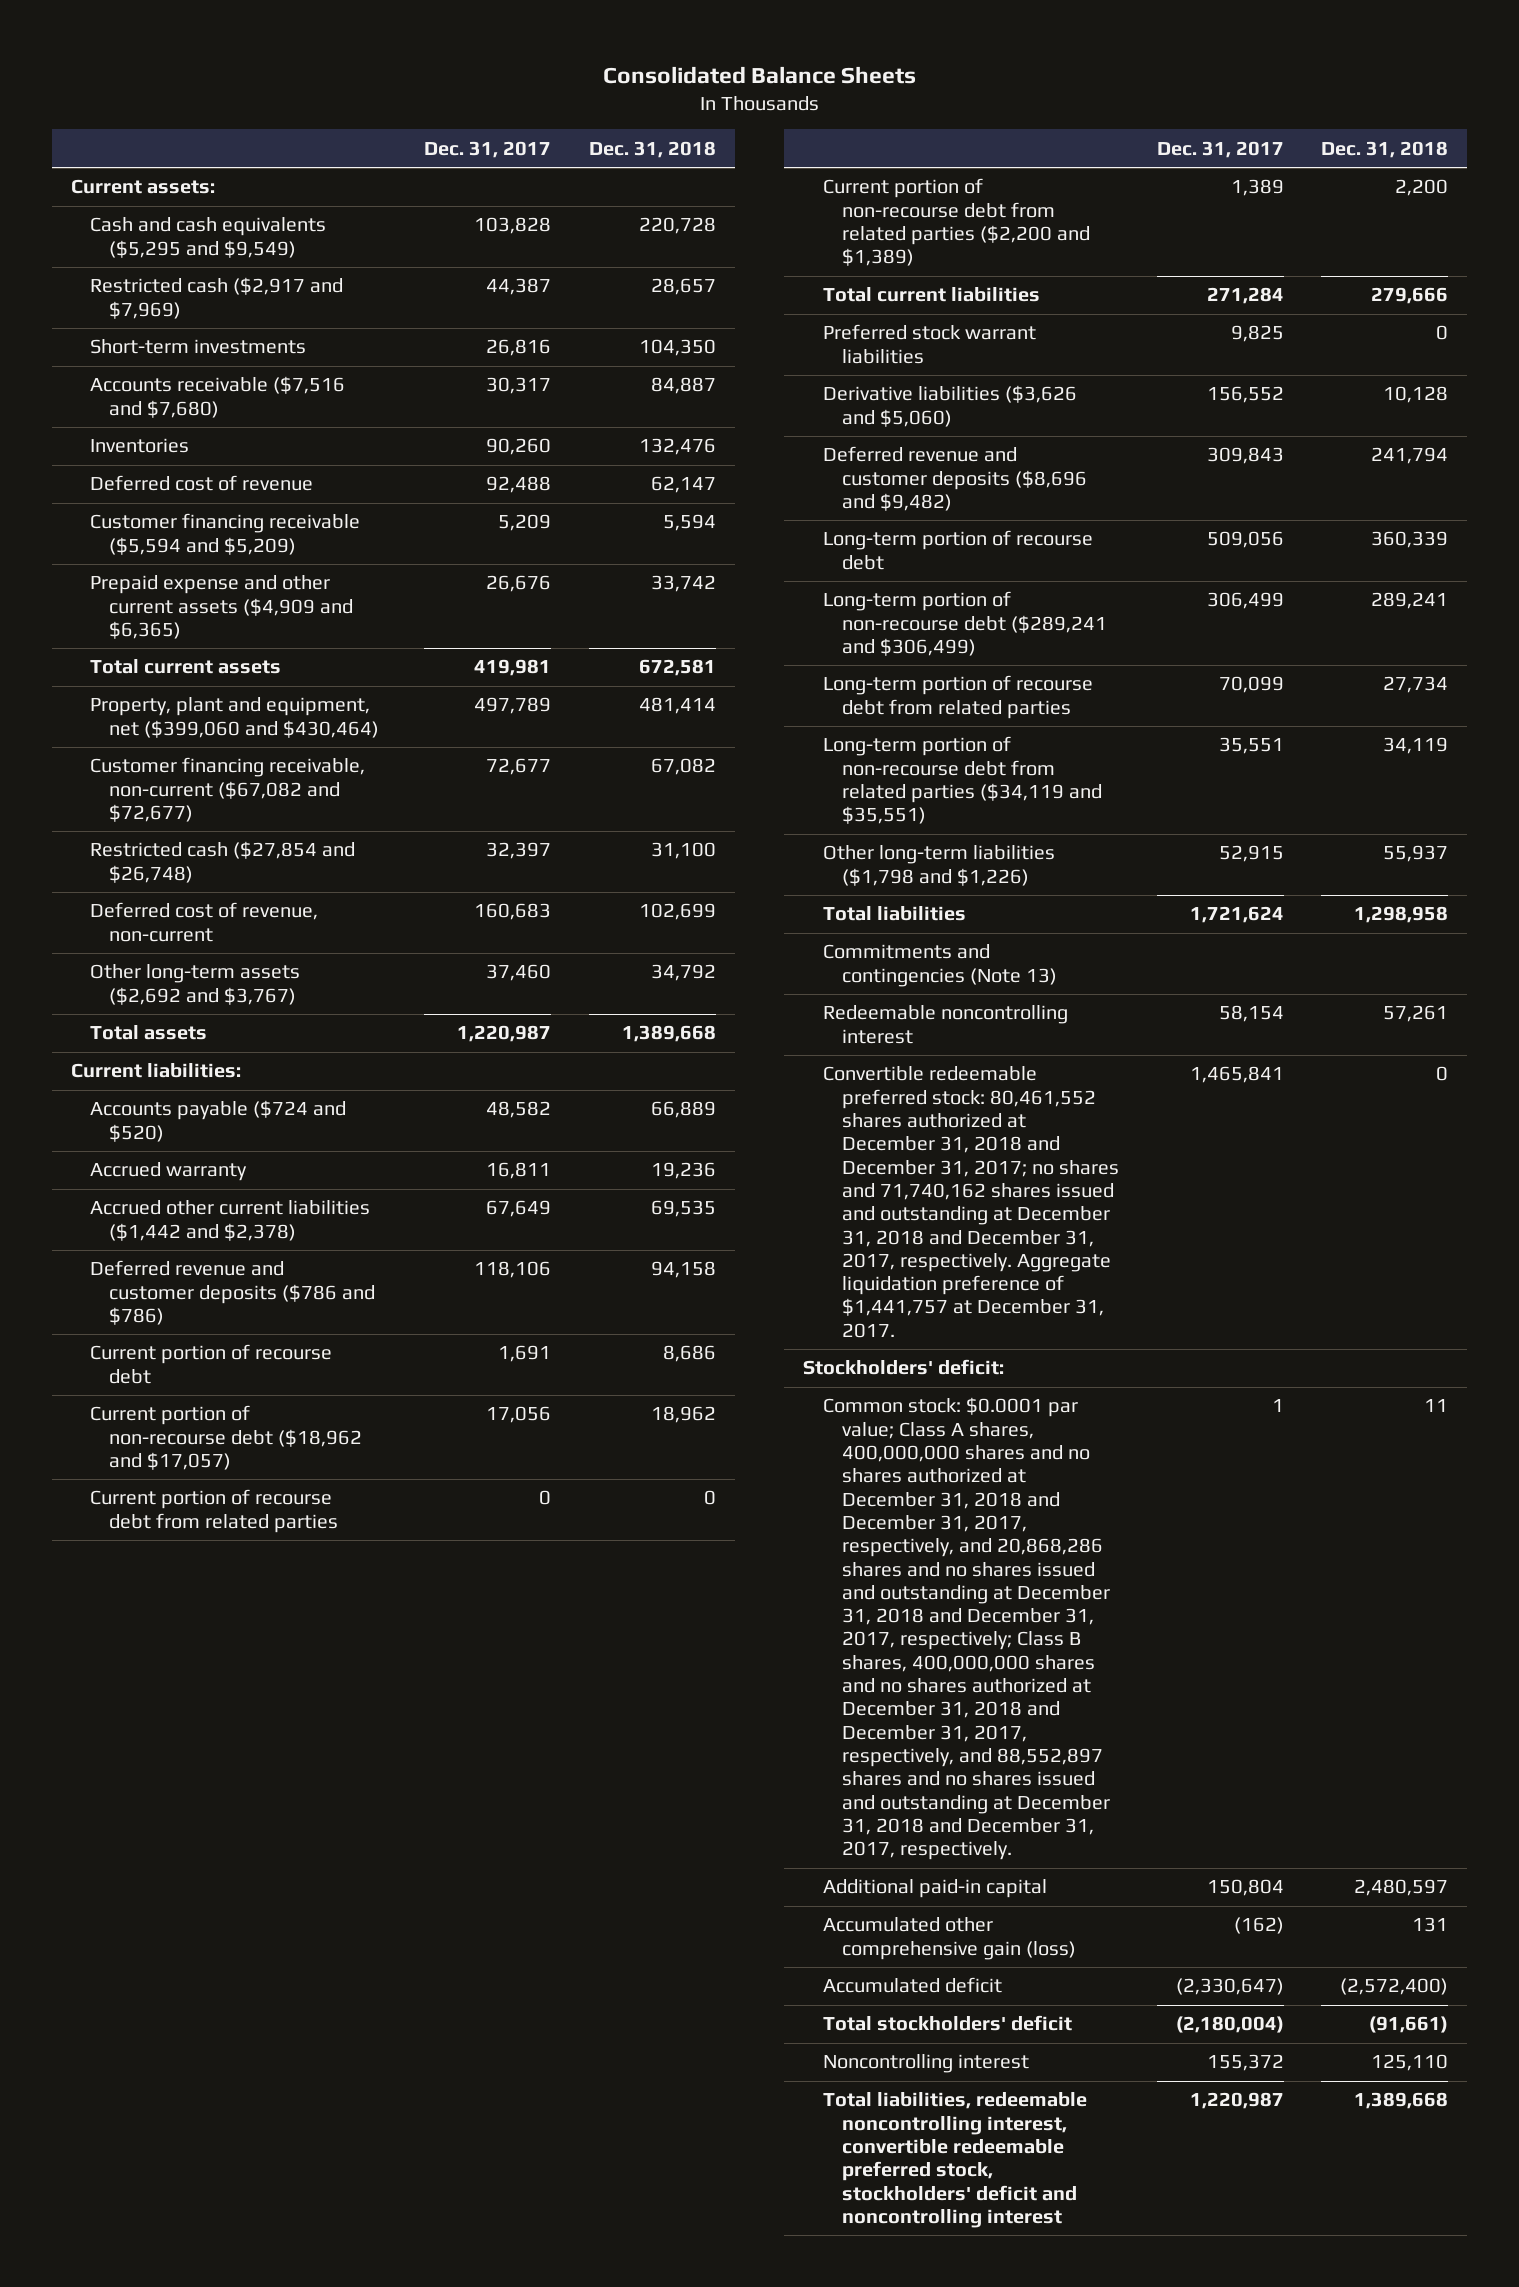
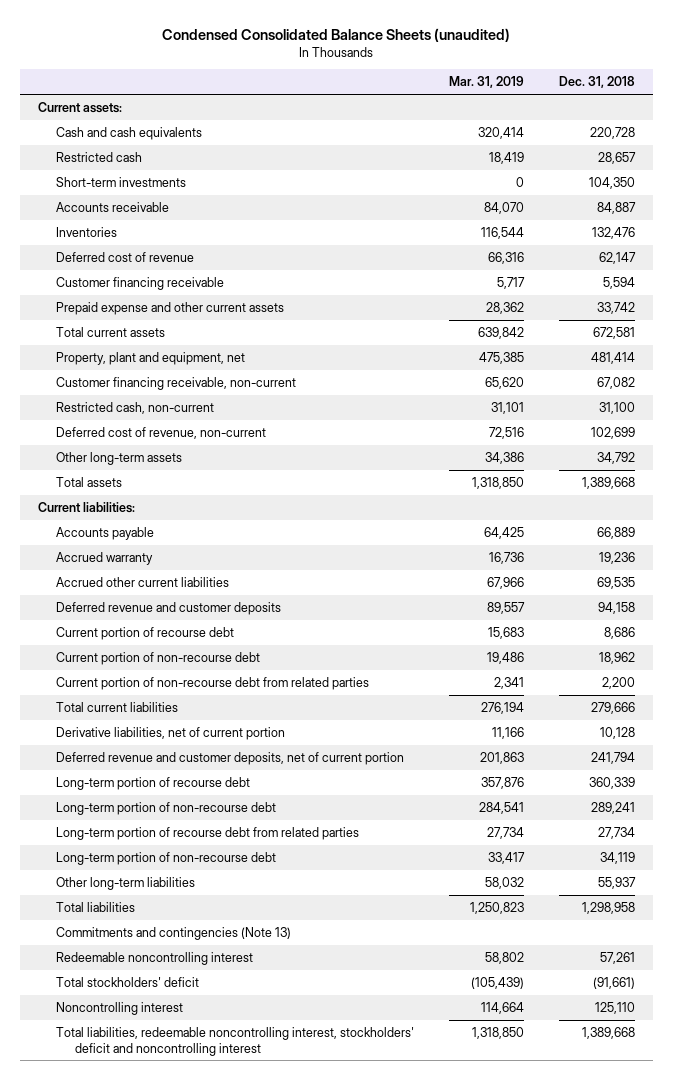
[602,65,916,84] Consolidated Balance Sheets -> [162,27,511,42] Condensed Consolidated Balance Sheets (unaudited)
[423,140,551,158] Dec. 31, 2017 -> none
none -> [449,76,525,89] Mar. 31, 2019
[89,217,326,258] Cash and cash equivalents ($5,295 and $9,549) -> [56,126,203,140] Cash and cash equivalents
[89,277,343,319] Restricted cash ($2,917 and $7,969) -> [56,151,143,162] Restricted cash
[89,376,345,418] Accounts receivable ($7,516 and $7,680) -> [56,201,170,212] Accounts receivable
[89,513,360,555] Customer financing receivable ($5,594 and $5,209) -> [56,276,225,290] Customer financing receivable
[89,575,354,639] Prepaid expense and other current assets ($4,909 and $6,365) -> [56,301,285,315] Prepaid expense and other current assets
[89,697,380,738] Property, plant and equipment, net ($399,060 and $430,464) -> [56,351,246,365] Property, plant and equipment, net
[89,757,365,822] Customer financing receivable, non-current ($67,082 and $72,677) -> [56,376,297,390] Customer financing receivable, non-current
[89,841,355,883] Restricted cash ($27,854 and $26,748) -> [56,401,215,414] Restricted cash, non-current
[89,964,300,1005] Other long-term assets ($2,692 and $3,767) -> [56,451,183,465] Other long-term assets
[89,1100,346,1142] Accounts payable ($724 and $520) -> [56,526,155,540] Accounts payable
[89,1200,370,1241] Accrued other current liabilities ($1,442 and $2,378) -> [56,576,230,587] Accrued other current liabilities
[89,1260,376,1325] Deferred revenue and customer deposits ($786 and $786) -> [56,601,282,615] Deferred revenue and customer deposits
[89,1489,339,1533] Current portion of recourse debt from related parties -> none
[89,1405,363,1470] Current portion of non-recourse debt ($18,962 and $17,057) -> [56,651,261,665] Current portion of non-recourse debt
[822,178,1090,267] Current portion of non-recourse debt from related parties ($2,200 and $1,389) -> [56,676,370,690] Current portion of non-recourse debt from related parties
[822,324,1036,364] Preferred stock warrant liabilities -> none
[822,385,1077,427] Derivative liabilities ($3,626 and $5,060) -> [56,726,286,740] Derivative liabilities, net of current portion
[822,446,1087,511] Deferred revenue and customer deposits ($8,696 and $9,482) -> [56,751,405,765] Deferred revenue and customer deposits, net of current portion
[822,591,1107,656] Long-term portion of non-recourse debt ($289,241 and $306,499) -> [56,801,277,815] Long-term portion of non-recourse debt
[822,736,1102,825] Long-term portion of non-recourse debt from related parties ($34,119 and $35,551) -> [56,851,277,865] Long-term portion of non-recourse debt
[822,845,1055,886] Other long-term liabilities ($1,798 and $1,226) -> [56,876,196,890] Other long-term liabilities
[822,1066,1119,1338] Convertible redeemable preferred stock: 80,461,552 shares authorized at December 31, 2018 and December 31, 2017; no shares and 71,740,162 shares issued and outstanding at December 31, 2018 and December 31, 2017, respectively. Aggregate liquidation preference of $1,441,757 at December 31, 2017. -> none
[803,1359,1005,1376] Stockholders' deficit: -> none
[822,1397,1110,1861] Common stock: $0.0001 par value; Class A shares, 400,000,000 shares and no shares authorized at December 31, 2018 and December 31, 2017, respectively, and 20,868,286 shares and no shares issued and outstanding at December 31, 2018 and December 31, 2017, respectively; Class B shares, 400,000,000 shares and no shares authorized at December 31, 2018 and December 31, 2017, respectively, and 88,552,897 shares and no shares issued and outstanding at December 31, 2018 and December 31, 2017, respectively. -> none
[822,1879,1047,1899] Additional paid-in capital -> none
[822,1917,1076,1960] Accumulated other comprehensive gain (loss) -> none
[822,1977,1002,1994] Accumulated deficit -> none
[822,2092,1087,2228] Total liabilities, redeemable noncontrolling interest, convertible redeemable preferred stock, stockholders' deficit and noncontrolling interest -> [56,1026,415,1056] Total liabilities, redeemable noncontrolling interest, stockholders' deficit and noncontrolling interest

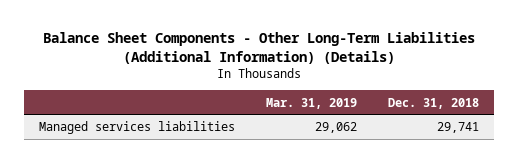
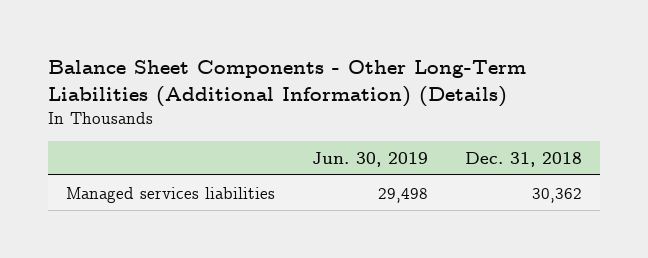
[265,97,357,109] Mar. 31, 2019 -> none
none -> [311,151,428,167] Jun. 30, 2019
[436,122,479,134] 29,741 -> [531,187,582,203] 30,362

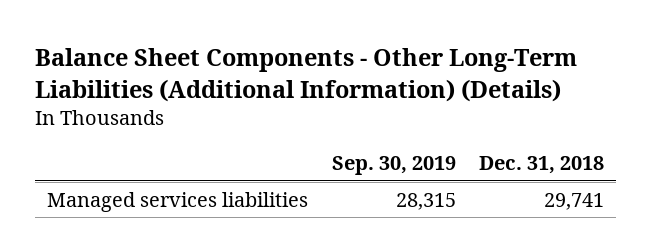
[311,151,428,167] Jun. 30, 2019 -> none
none -> [331,156,456,176] Sep. 30, 2019
[531,187,582,203] 30,362 -> [544,192,605,210] 29,741

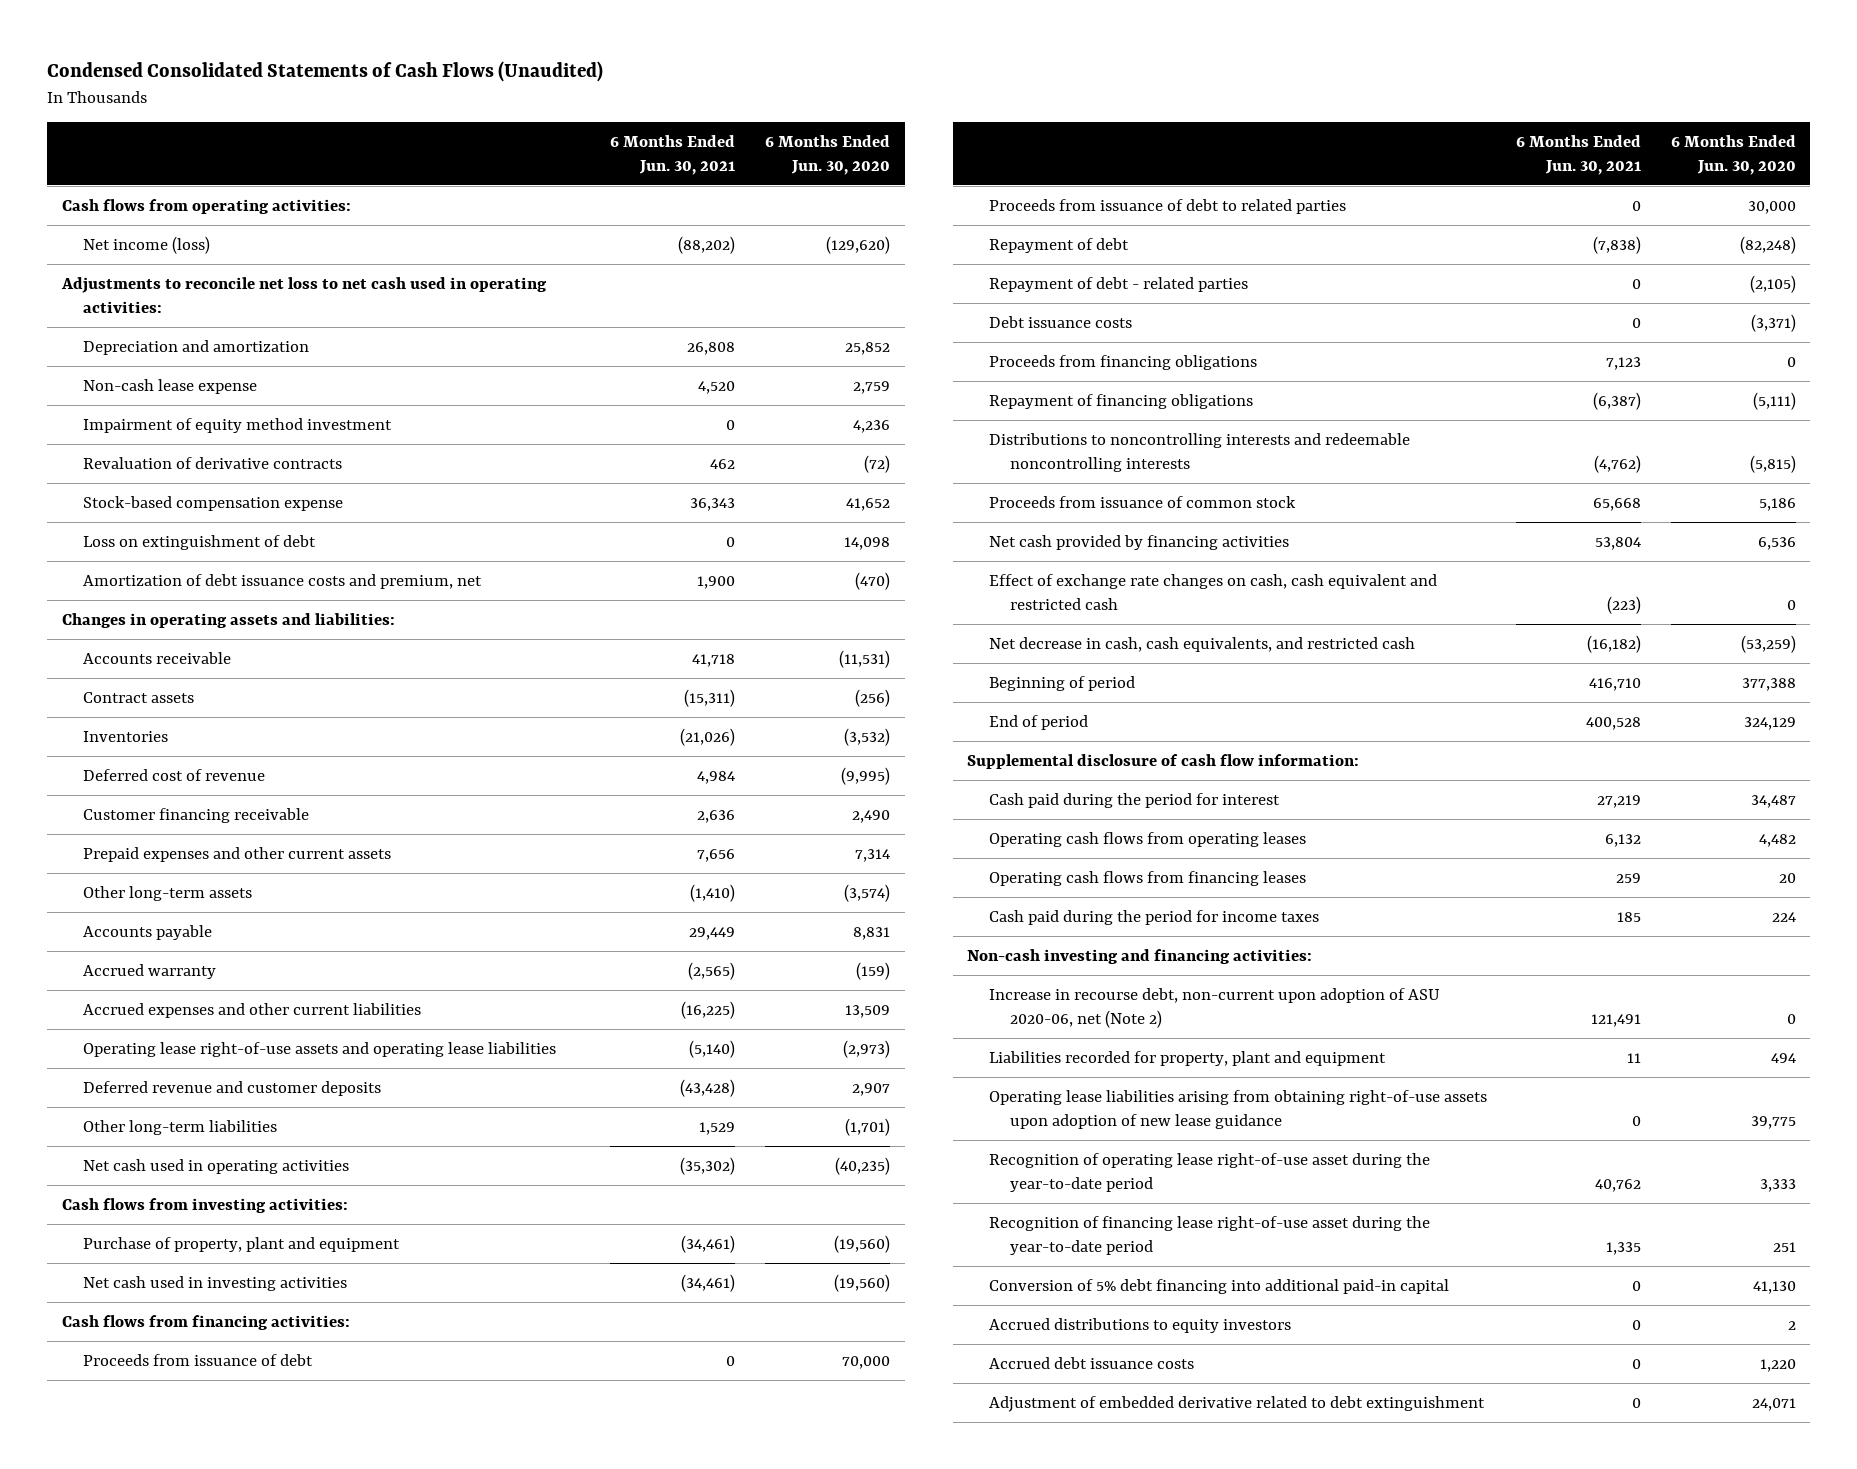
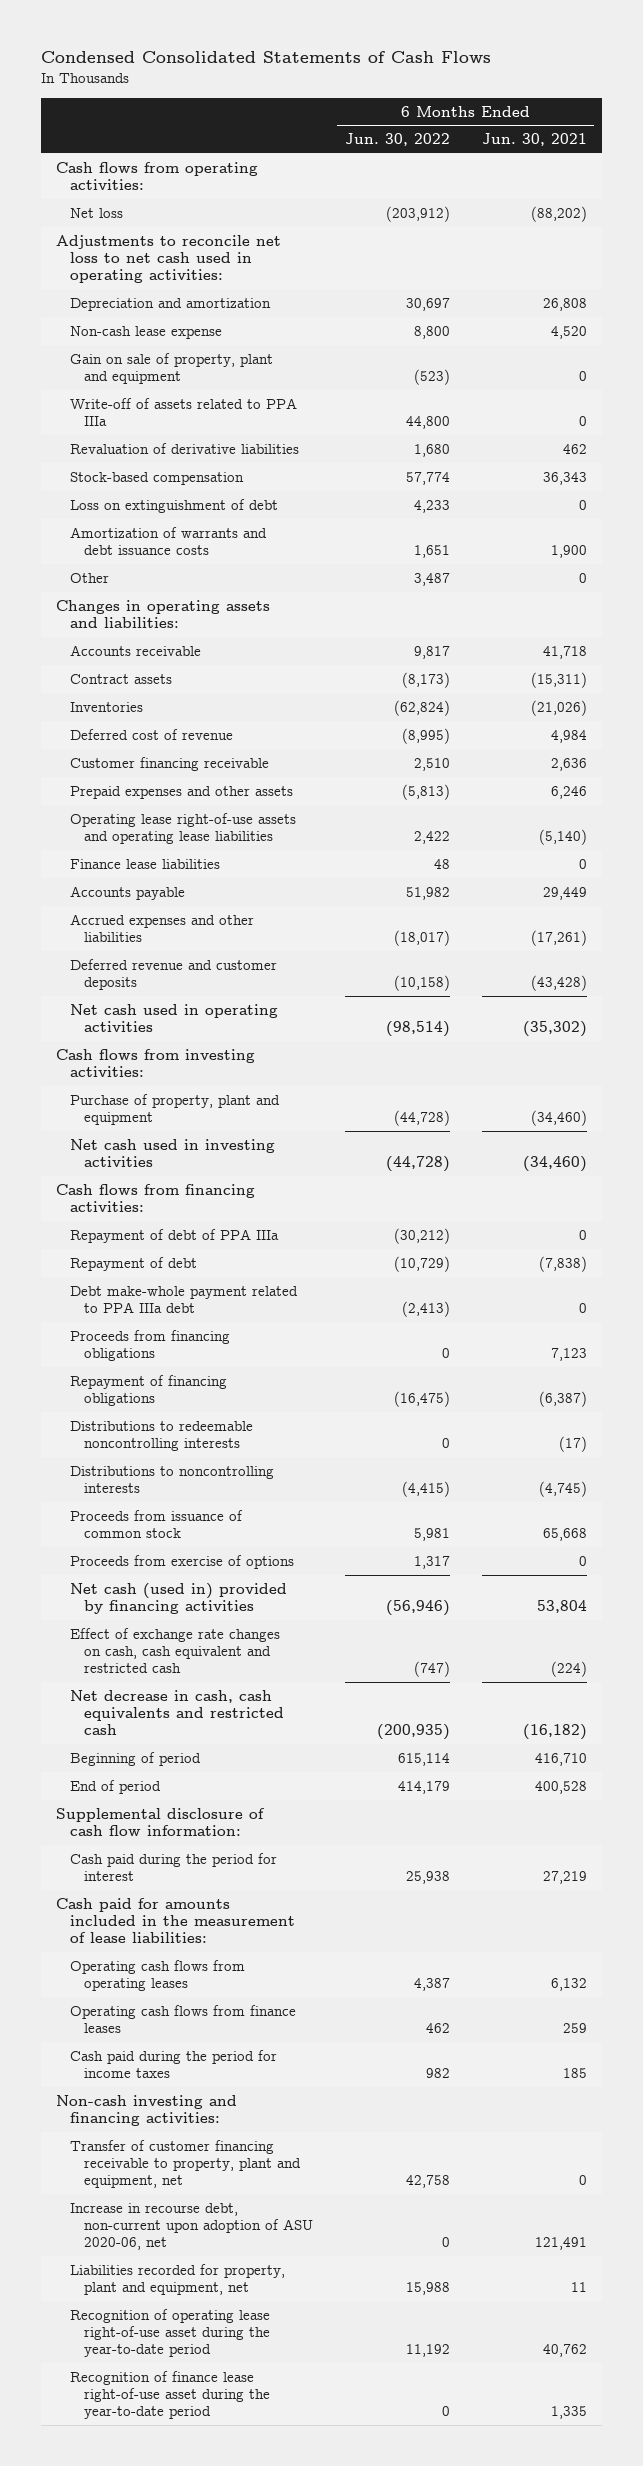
[46,60,603,82] Condensed Consolidated Statements of Cash Flows (Unaudited) -> [40,51,491,64] Condensed Consolidated Statements of Cash Flows
[764,134,890,175] 6 Months Ended Jun. 30, 2020 -> none
none -> [344,133,450,147] Jun. 30, 2022
[83,235,211,254] Net income (loss) -> [70,207,124,218] Net loss
[83,417,393,433] Impairment of equity method investment -> none
none -> [70,352,274,384] Gain on sale of property, plant and equipment
none -> [70,397,298,426] Write-off of assets related to PPA IIIa
[83,456,343,469] Revaluation of derivative contracts -> [70,442,300,454] Revaluation of derivative liabilities
[83,495,344,511] Stock-based compensation expense -> [70,471,245,485] Stock-based compensation
[83,573,483,589] Amortization of debt issuance costs and premium, net -> [70,526,268,555] Amortization of warrants and debt issuance costs
none -> [70,572,110,583] Other
[83,885,253,901] Other long-term assets -> none
[83,963,217,979] Accrued warranty -> none
[83,1002,422,1018] Accrued expenses and other current liabilities -> none
[83,846,392,862] Prepaid expenses and other current assets -> [70,785,294,799] Prepaid expenses and other assets
[697,848,736,862] 7,656 -> [550,785,587,799] 6,246
none -> [70,858,221,869] Finance lease liabilities
[83,924,213,940] Accounts payable -> [70,885,186,900] Accounts payable
none -> [70,913,255,942] Accrued expenses and other liabilities
[83,1119,278,1135] Other long-term liabilities -> none
[681,1234,736,1253] (34,461) -> [530,1109,587,1126] (34,460)
[681,1273,736,1292] (34,461) -> [522,1155,587,1172] (34,460)
[83,1353,314,1366] Proceeds from issuance of debt -> none
[988,198,1346,214] Proceeds from issuance of debt to related parties -> none
none -> [70,1228,280,1243] Repayment of debt of PPA IIIa
[988,276,1248,292] Repayment of debt - related parties -> none
[988,315,1132,328] Debt issuance costs -> none
none -> [70,1285,299,1313] Debt make-whole payment related to PPA IIIa debt
none -> [70,1420,254,1451] Distributions to redeemable noncontrolling interests
[988,432,1410,473] Distributions to noncontrolling interests and redeemable noncontrolling interests -> [70,1465,275,1493] Distributions to noncontrolling interests
[1594,455,1642,474] (4,762) -> [538,1480,587,1497] (4,745)
none -> [70,1554,295,1569] Proceeds from exercise of options
[988,534,1289,550] Net cash provided by financing activities -> [70,1582,288,1614] Net cash (used in) provided by financing activities
[1607,596,1642,615] (223) -> [550,1661,587,1678] (224)
[988,636,1415,652] Net decrease in cash, cash equivalents, and restricted cash -> [70,1689,285,1736] Net decrease in cash, cash equivalents and restricted cash
none -> [56,1897,296,1944] Cash paid for amounts included in the measurement of lease liabilities:
[988,870,1306,886] Operating cash flows from financing leases -> [70,2004,297,2033] Operating cash flows from finance leases
[988,1089,1487,1130] Operating lease liabilities arising from obtaining right-of-use assets upon adoption of new lease guidance -> none
none -> [70,2139,302,2189] Transfer of customer financing receivable to property, plant and equipment, net
[988,987,1440,1029] Increase in recourse debt, non-current upon adoption of ASU 2020-06, net (Note 2) -> [70,2202,314,2251] Increase in recourse debt, non-current upon adoption of ASU 2020-06, net
[988,1050,1386,1066] Liabilities recorded for property, plant and equipment -> [70,2263,286,2295] Liabilities recorded for property, plant and equipment, net
[988,1278,1449,1294] Conversion of 5% debt financing into additional paid-in capital -> none
[988,1317,1291,1333] Accrued distributions to equity investors -> none
[988,1356,1194,1369] Accrued debt issuance costs -> none
[988,1395,1485,1412] Adjustment of embedded derivative related to debt extinguishment -> none
[988,1215,1430,1256] Recognition of financing lease right-of-use asset during the year-to-date period -> [70,2370,271,2420] Recognition of finance lease right-of-use asset during the year-to-date period

